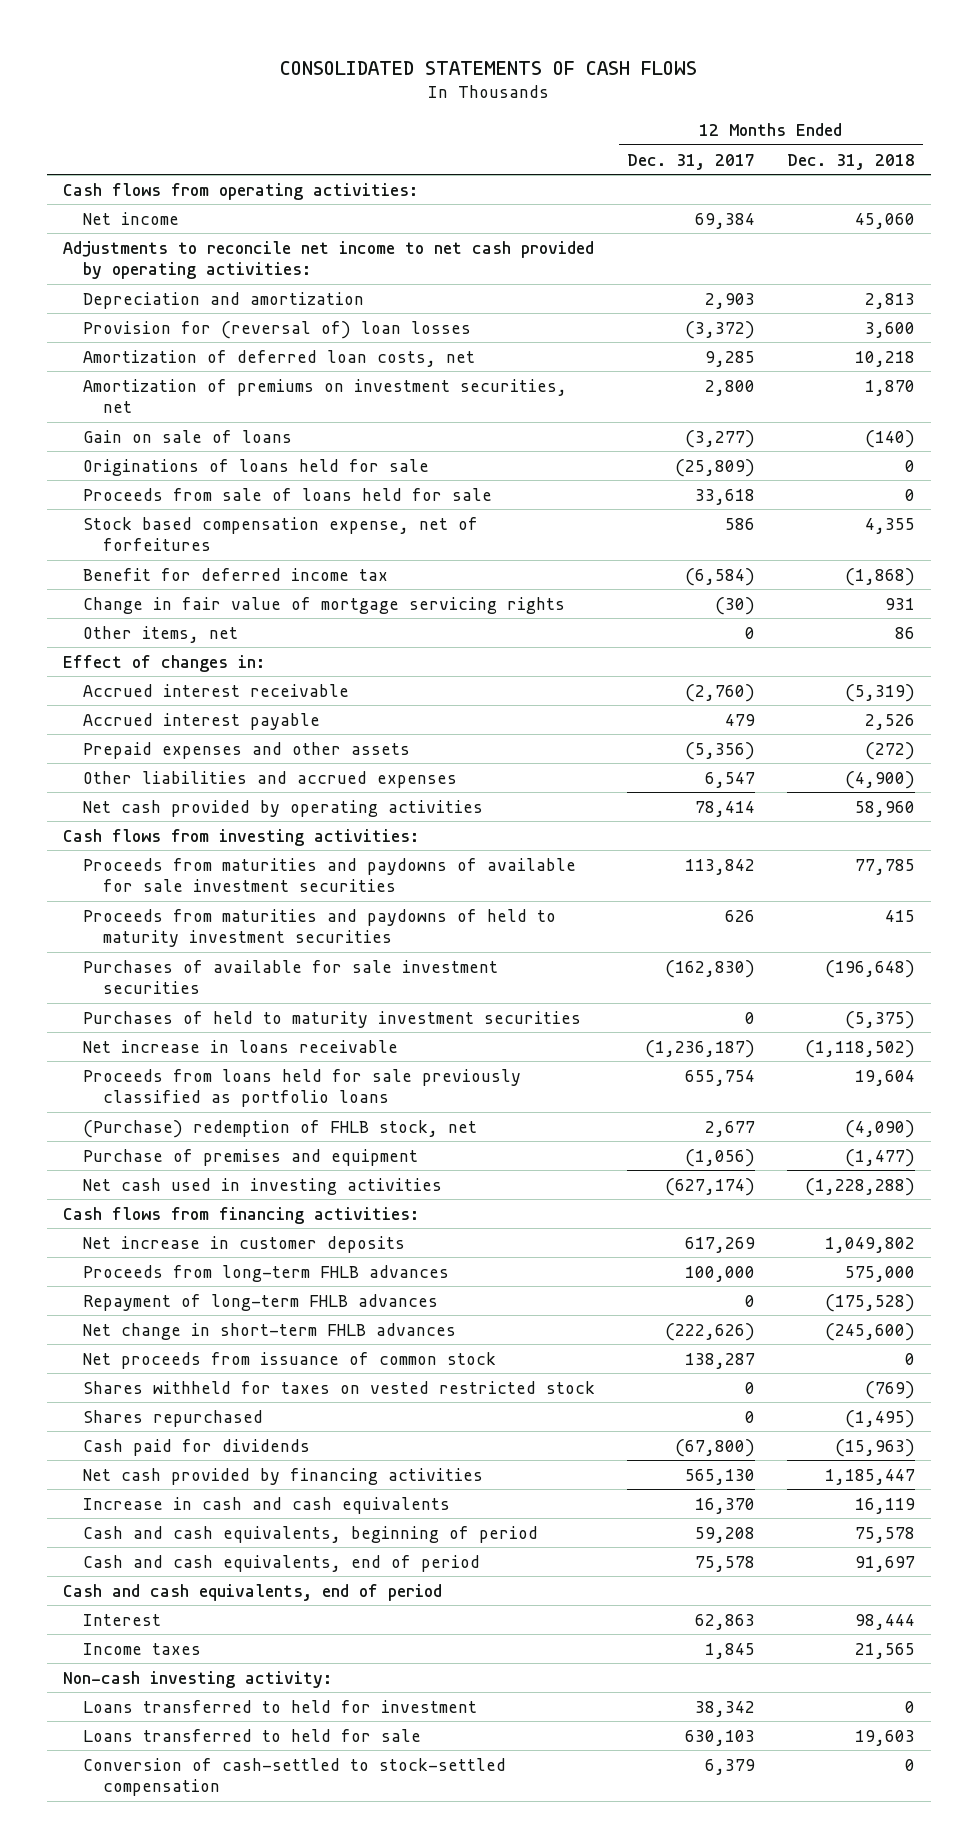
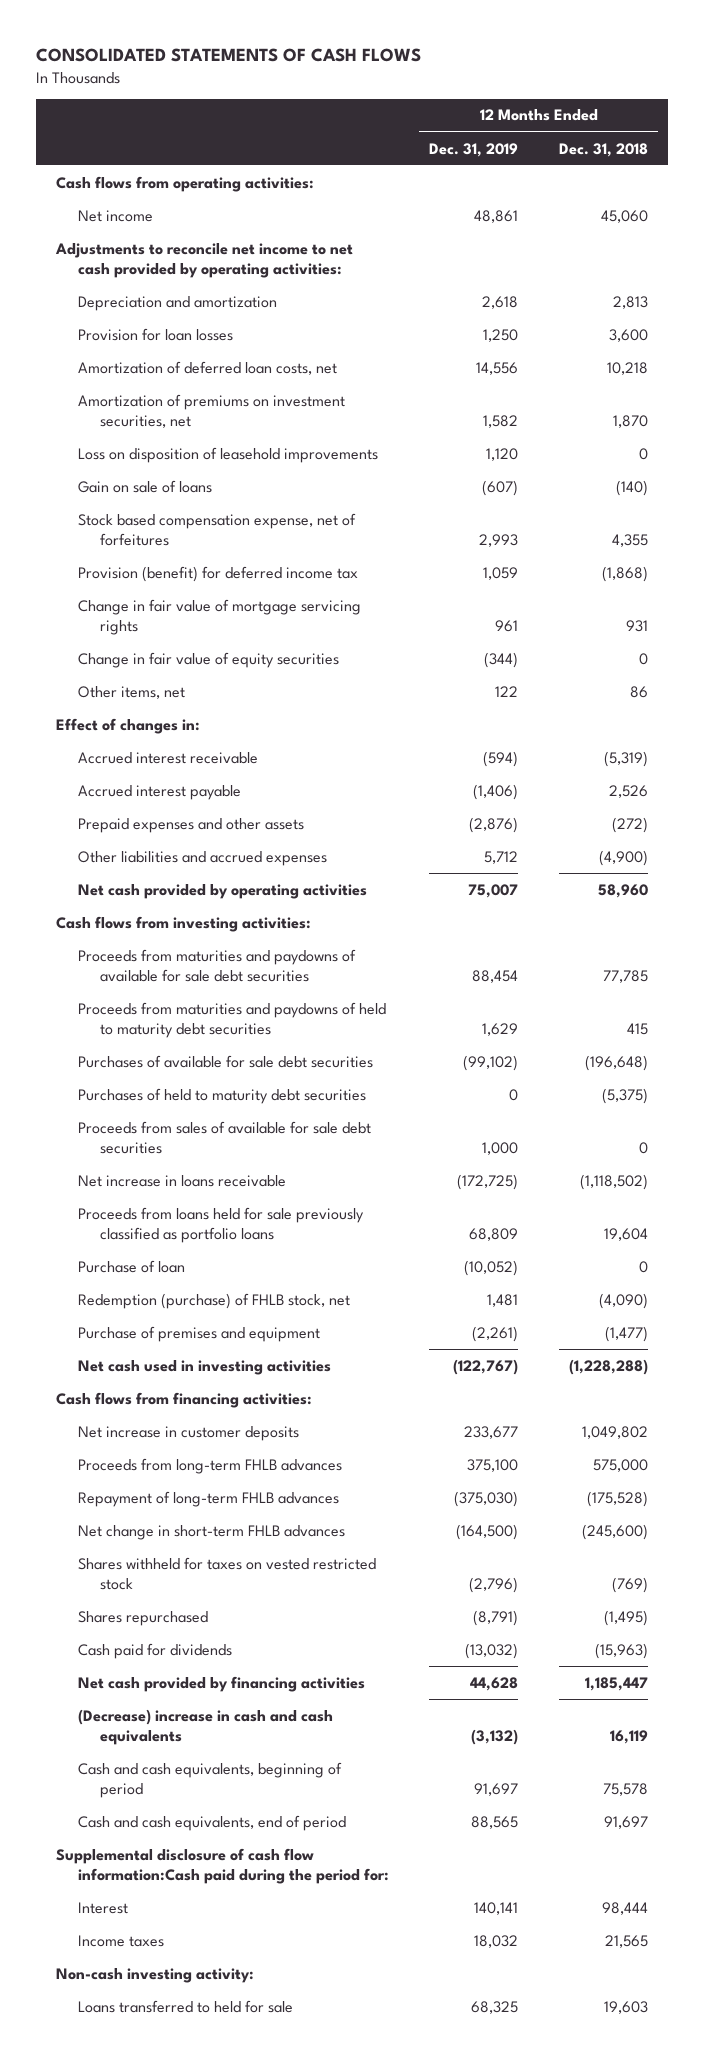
[626,153,755,170] Dec. 31, 2017 -> none
none -> [429,142,519,157] Dec. 31, 2019
[82,320,471,339] Provision for (reversal of) loan losses -> [78,327,234,341] Provision for loan losses
none -> [78,446,379,463] Loss on disposition of leasehold improvements
[82,458,429,476] Originations of loans held for sale -> none
[82,487,492,501] Proceeds from sale of loans held for sale -> none
[82,567,388,581] Benefit for deferred income tax -> [78,565,359,582] Provision (benefit) for deferred income tax
none -> [78,651,340,668] Change in fair value of equity securities
[82,857,576,893] Proceeds from maturities and paydowns of available for sale investment securities -> [78,948,357,983] Proceeds from maturities and paydowns of available for sale debt securities
[82,908,556,948] Proceeds from maturities and paydowns of held to maturity investment securities -> [78,1001,387,1039] Proceeds from maturities and paydowns of held to maturity debt securities
[82,959,498,995] Purchases of available for sale investment securities -> [78,1054,374,1068] Purchases of available for sale debt securities
[82,1010,581,1028] Purchases of held to maturity investment securities -> [78,1087,367,1104] Purchases of held to maturity debt securities
none -> [78,1120,372,1155] Proceeds from sales of available for sale debt securities
none -> [78,1259,186,1273] Purchase of loan
[82,1119,477,1138] (Purchase) redemption of FHLB stock, net -> [78,1292,351,1309] Redemption (purchase) of FHLB stock, net
[82,1351,496,1369] Net proceeds from issuance of common stock -> none
[82,1496,450,1514] Increase in cash and cash equivalents -> [78,1708,334,1746] (Decrease) increase in cash and cash equivalents
[63,1583,443,1601] Cash and cash equivalents, end of period -> [56,1847,390,1885] Supplemental disclosure of cash flow information:Cash paid during the period for:
[82,1699,477,1713] Loans transferred to held for investment -> none
[82,1757,506,1797] Conversion of cash-settled to stock-settled compensation -> none

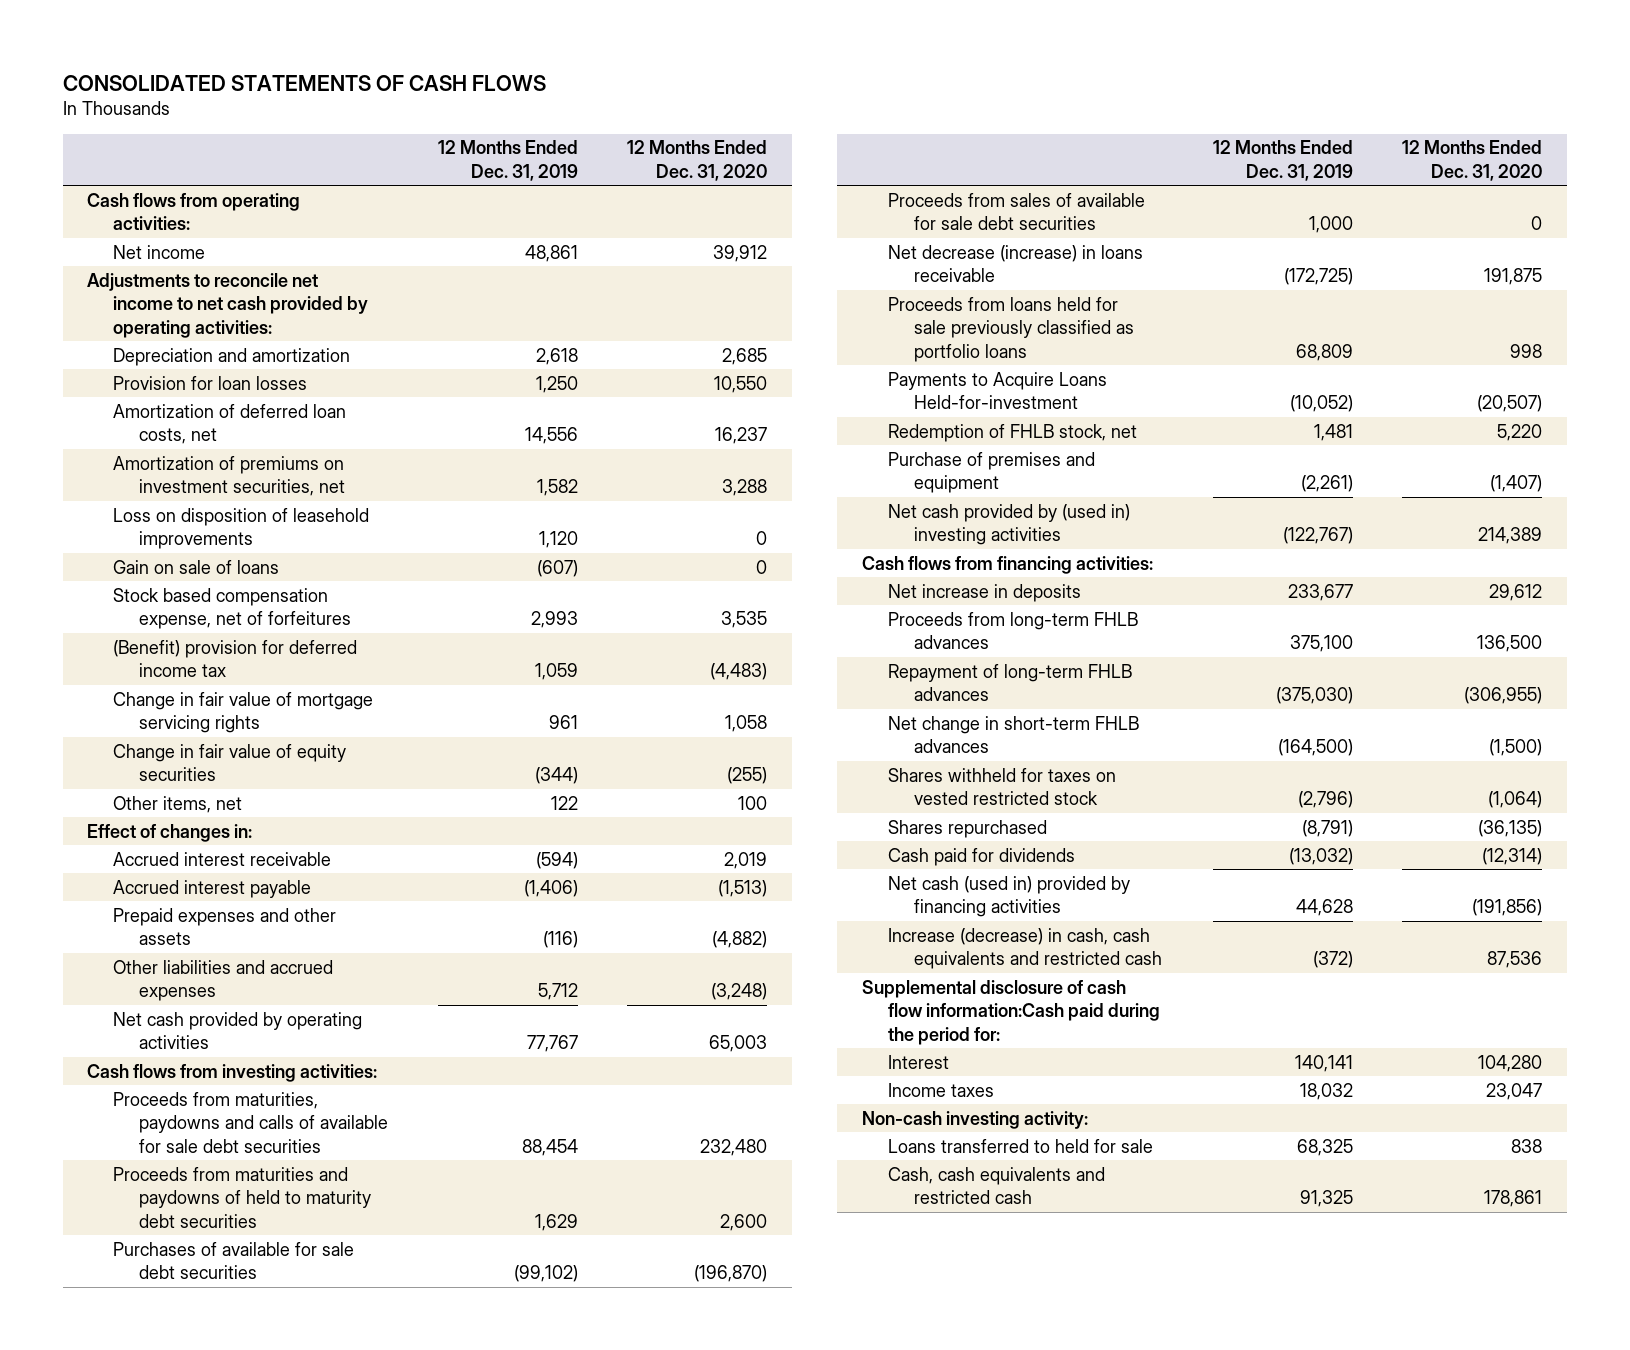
[558,142,648,157] Dec. 31, 2018 -> none
none -> [627,140,768,181] 12 Months Ended Dec. 31, 2020
[78,565,359,582] Provision (benefit) for deferred income tax -> [113,639,358,678] (Benefit) provision for deferred income tax
[469,816,519,833] (2,876) -> [542,931,578,949] (116)
[468,883,519,898] 75,007 -> [526,1035,578,1053] 77,767
[78,948,357,983] Proceeds from maturities and paydowns of available for sale debt securities -> [113,1091,389,1153] Proceeds from maturities, paydowns and calls of available for sale debt securities
[78,1087,367,1104] Purchases of held to maturity debt securities -> none
[78,1174,287,1187] Net increase in loans receivable -> [888,244,1144,283] Net decrease (increase) in loans receivable
[78,1259,186,1273] Purchase of loan -> [888,371,1108,410] Payments to Acquire Loans Held-for-investment
[78,1292,351,1309] Redemption (purchase) of FHLB stock, net -> [888,423,1138,442] Redemption of FHLB stock, net
[78,1359,332,1375] Net cash used in investing activities -> [888,503,1131,546] Net cash provided by (used in) investing activities
[78,1425,300,1441] Net increase in customer deposits -> [888,583,1082,602] Net increase in deposits
[78,1761,343,1799] Cash and cash equivalents, beginning of period -> none
[78,1814,347,1831] Cash and cash equivalents, end of period -> none
[78,1675,366,1692] Net cash provided by financing activities -> [888,875,1131,918] Net cash (used in) provided by financing activities
[78,1708,334,1746] (Decrease) increase in cash and cash equivalents -> [888,927,1162,970] Increase (decrease) in cash, cash equivalents and restricted cash
[471,1729,519,1746] (3,132) -> [1312,951,1353,969] (372)
none -> [888,1166,1106,1205] Cash, cash equivalents and restricted cash

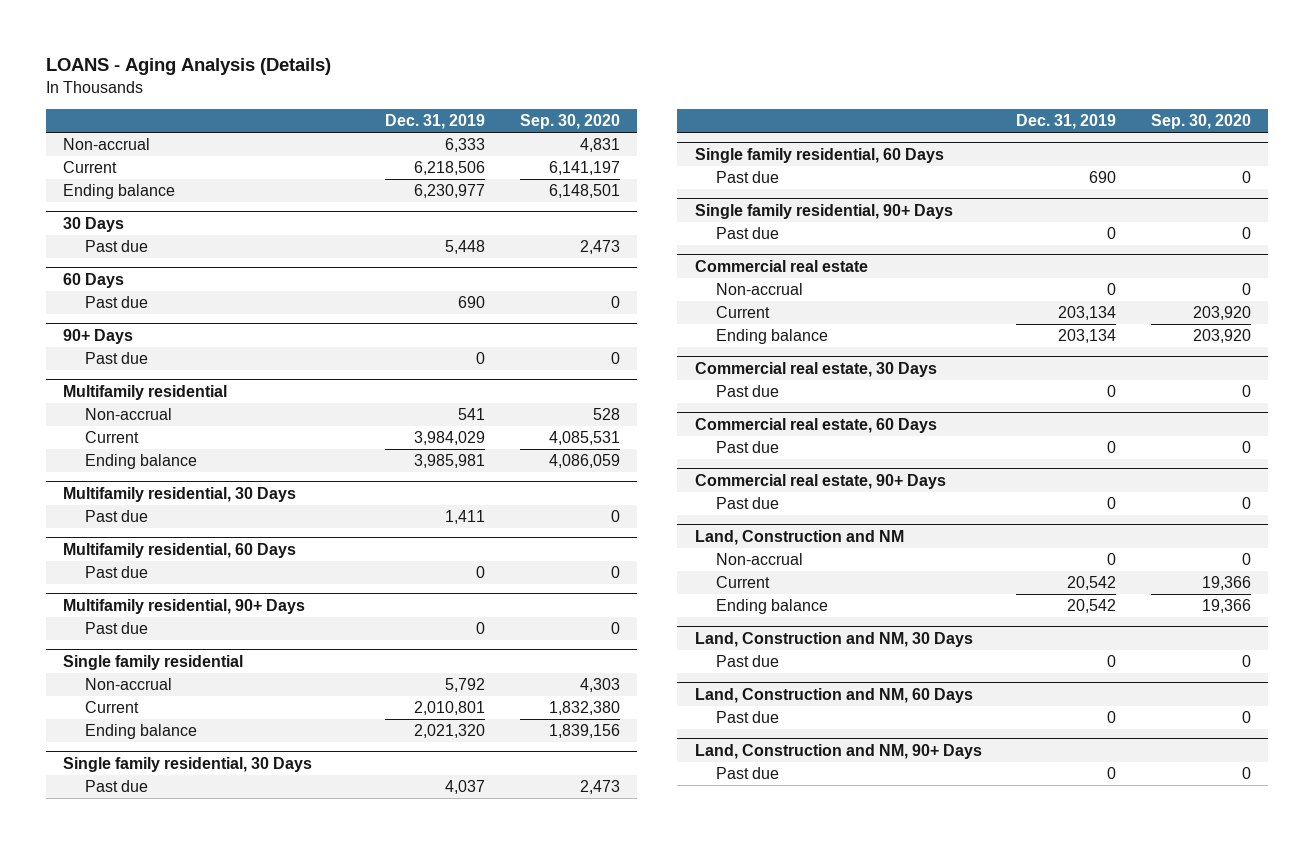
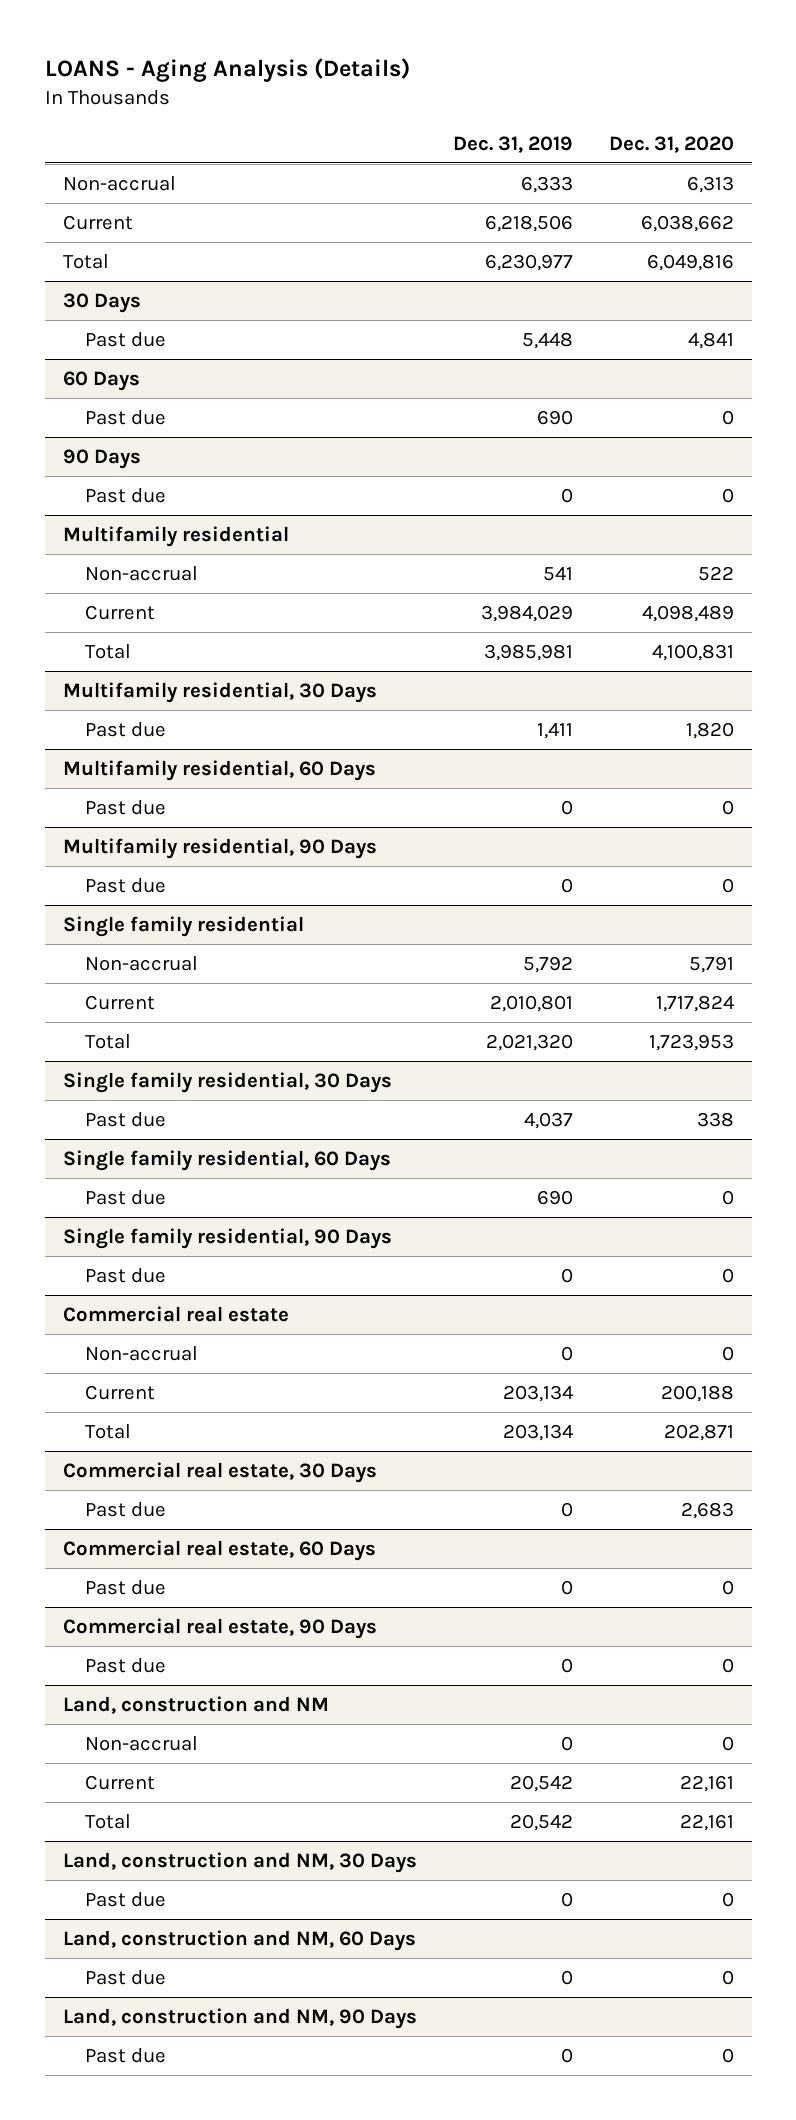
[519,113,620,129] Sep. 30, 2020 -> none
none -> [608,135,734,153] Dec. 31, 2020
[63,184,176,200] Ending balance -> [62,253,109,269] Total
[63,328,134,344] 90+ Days -> [62,448,141,469] 90 Days
[85,454,198,470] Ending balance -> [84,643,131,659] Total
[63,598,306,614] Multifamily residential, 90+ Days -> [62,837,377,859] Multifamily residential, 90 Days
[85,724,198,740] Ending balance -> [84,1033,131,1049] Total
[694,203,953,219] Single family residential, 90+ Days -> [62,1227,392,1249] Single family residential, 90 Days
[716,329,829,345] Ending balance -> [84,1423,131,1439] Total
[694,473,946,489] Commercial real estate, 90+ Days -> [62,1617,377,1639] Commercial real estate, 90 Days
[694,529,904,545] Land, Construction and NM -> [62,1695,329,1714] Land, construction and NM
[716,599,829,615] Ending balance -> [84,1813,131,1829] Total
[694,631,973,647] Land, Construction and NM, 30 Days -> [62,1851,417,1873] Land, construction and NM, 30 Days
[694,687,973,703] Land, Construction and NM, 60 Days -> [62,1929,416,1951] Land, construction and NM, 60 Days
[694,743,982,759] Land, Construction and NM, 90+ Days -> [62,2007,417,2029] Land, construction and NM, 90 Days

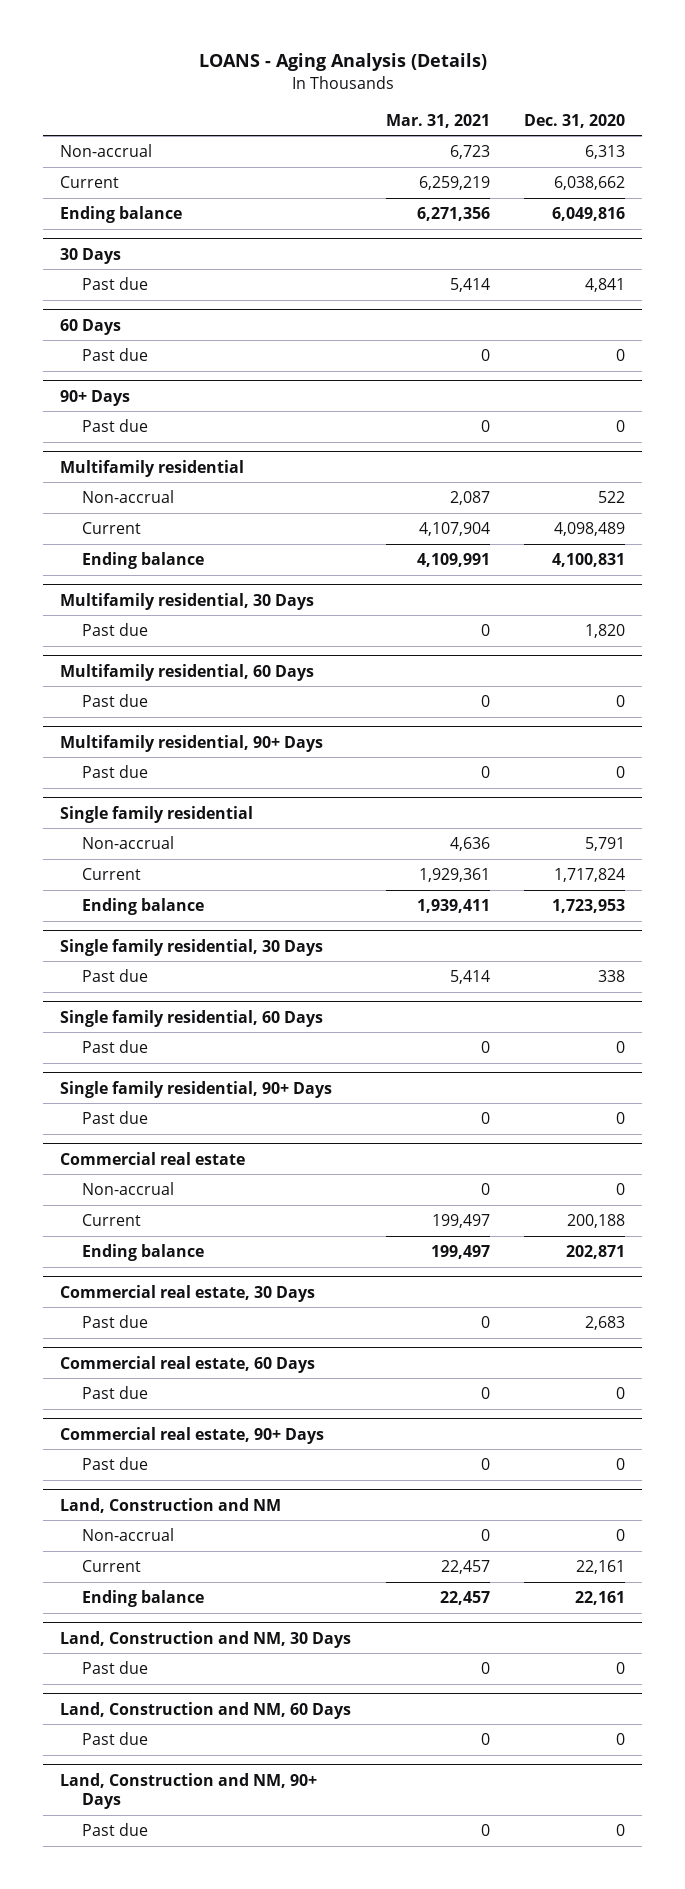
[452,135,573,153] Dec. 31, 2019 -> none
none -> [385,113,490,128] Mar. 31, 2021
[62,253,109,269] Total -> [60,206,183,224] Ending balance
[62,448,141,469] 90 Days -> [60,389,131,406] 90+ Days
[84,643,131,659] Total -> [82,552,205,570] Ending balance
[62,837,377,859] Multifamily residential, 90 Days -> [60,734,324,752] Multifamily residential, 90+ Days
[84,1033,131,1049] Total -> [82,898,205,916] Ending balance
[62,1227,392,1249] Single family residential, 90 Days -> [60,1080,333,1098] Single family residential, 90+ Days
[84,1423,131,1439] Total -> [82,1244,205,1262] Ending balance
[62,1617,377,1639] Commercial real estate, 90 Days -> [60,1426,325,1444] Commercial real estate, 90+ Days
[62,1695,329,1714] Land, construction and NM -> [60,1497,282,1513] Land, Construction and NM
[84,1813,131,1829] Total -> [82,1590,205,1608] Ending balance
[62,1851,417,1873] Land, construction and NM, 30 Days -> [60,1630,352,1648] Land, Construction and NM, 30 Days
[62,1929,416,1951] Land, construction and NM, 60 Days -> [60,1701,352,1719] Land, Construction and NM, 60 Days
[62,2007,417,2029] Land, construction and NM, 90 Days -> [60,1772,318,1810] Land, Construction and NM, 90+ Days

